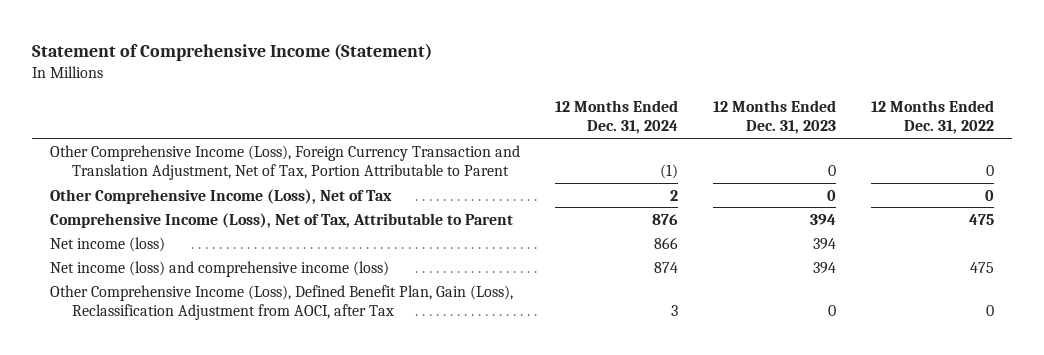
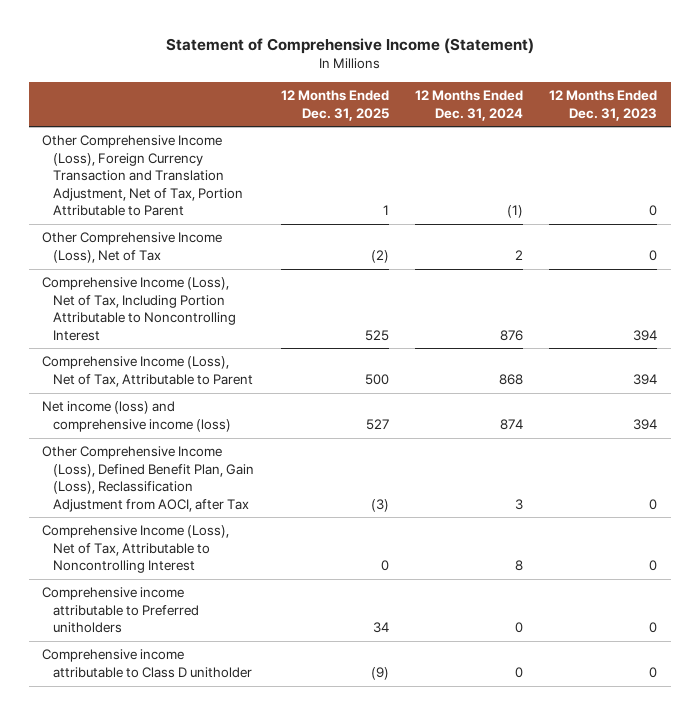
[871,99,995,135] 12 Months Ended Dec. 31, 2022 -> none
none -> [280,90,389,121] 12 Months Ended Dec. 31, 2025
[49,236,165,252] Net income (loss) -> none
none -> [42,277,237,341] Comprehensive Income (Loss), Net of Tax, Including Portion Attributable to Noncontrolling Interest
[652,213,679,225] 876 -> [499,373,524,385] 868
none -> [42,525,230,574] Comprehensive Income (Loss), Net of Tax, Attributable to Noncontrolling Interest
none -> [42,587,200,634] Comprehensive income attributable to Preferred unitholders
none -> [42,649,253,678] Comprehensive income attributable to Class D unitholder

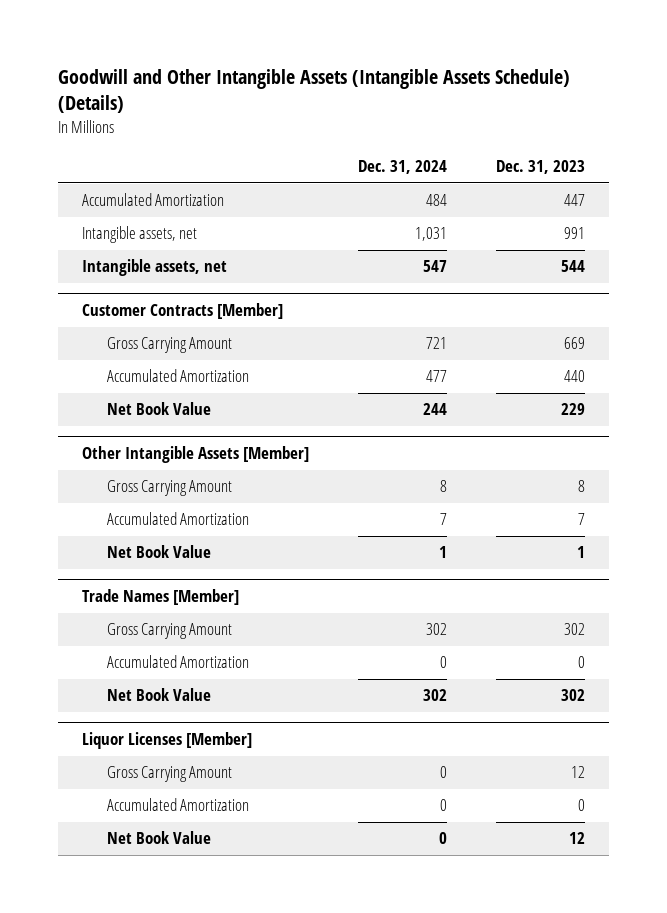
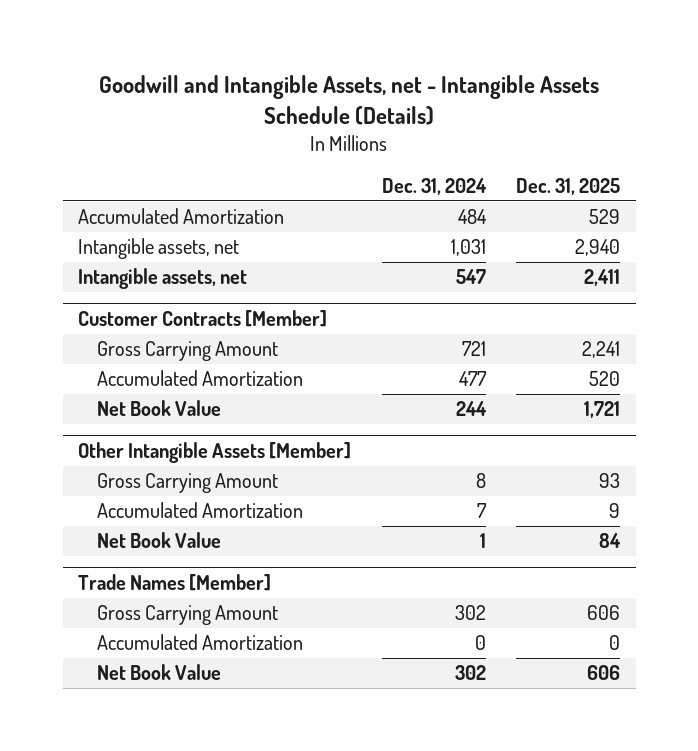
[57,68,570,114] Goodwill and Other Intangible Assets (Intangible Assets Schedule) (Details) -> [99,75,600,126] Goodwill and Intangible Assets, net - Intangible Assets Schedule (Details)
[496,160,586,175] Dec. 31, 2023 -> none
none -> [516,177,621,195] Dec. 31, 2025
[82,732,253,750] Liquor Licenses [Member] -> none
[106,766,232,783] Gross Carrying Amount -> none
[106,798,249,812] Accumulated Amortization -> none
[106,831,211,845] Net Book Value -> none

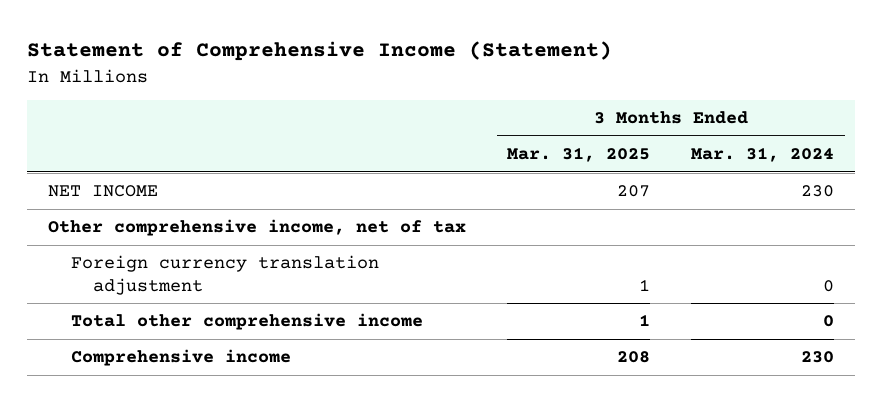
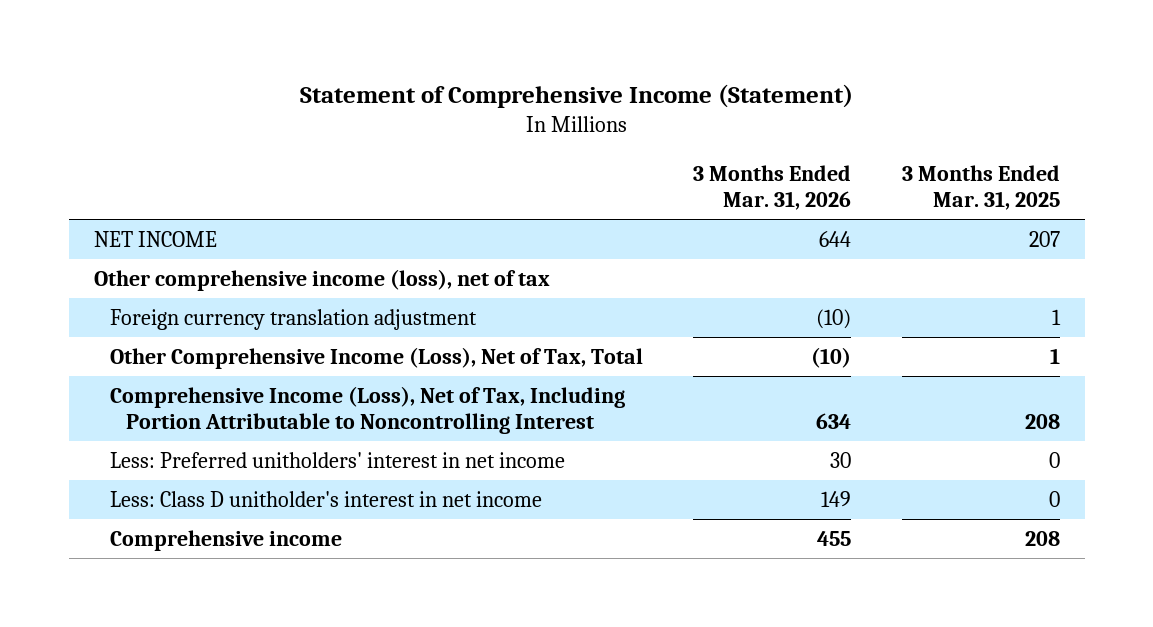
[691,147,835,163] Mar. 31, 2024 -> none
none -> [693,164,852,211] 3 Months Ended Mar. 31, 2026
[48,219,467,237] Other comprehensive income, net of tax -> [93,268,550,291] Other comprehensive income (loss), net of tax
[70,313,423,331] Total other comprehensive income -> [109,346,643,369] Other Comprehensive Income (Loss), Net of Tax, Total
none -> [109,385,625,435] Comprehensive Income (Loss), Net of Tax, Including Portion Attributable to Noncontrolling Interest
none -> [109,451,565,468] Less: Preferred unitholders' interest in net income
none -> [109,490,542,507] Less: Class D unitholder's interest in net income

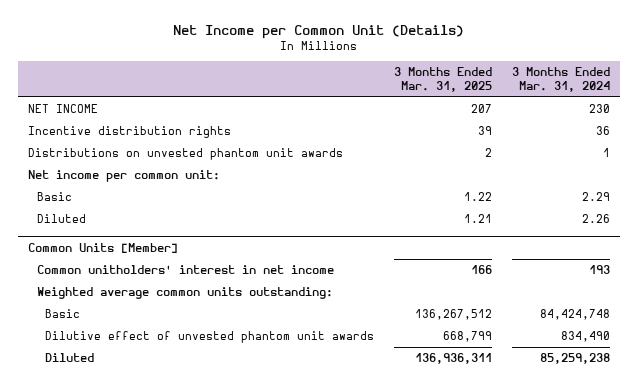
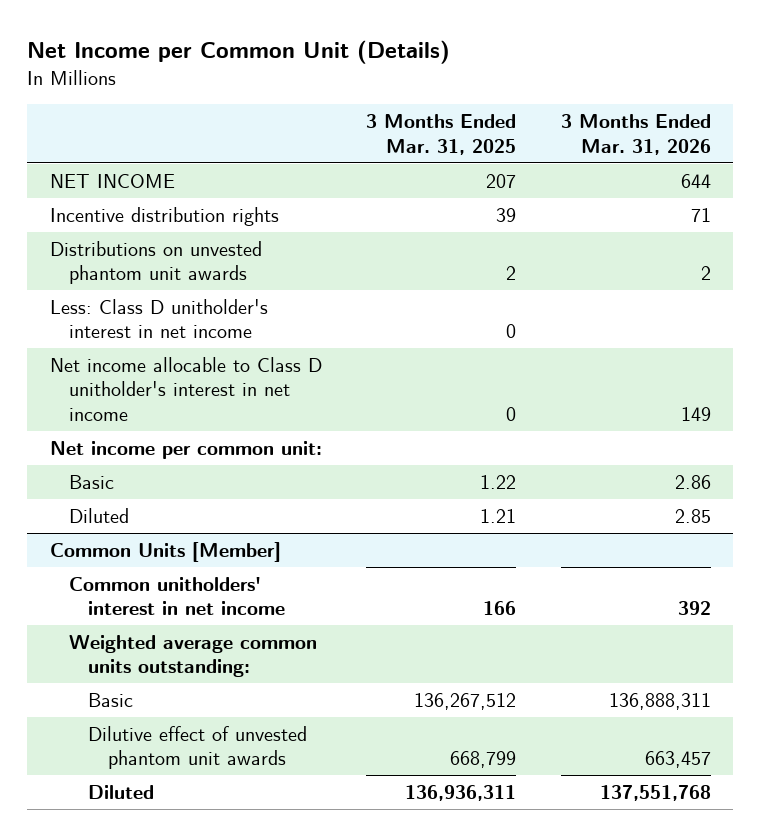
[512,67,611,92] 3 Months Ended Mar. 31, 2024 -> none
none -> [560,114,711,155] 3 Months Ended Mar. 31, 2026
none -> [49,298,268,339] Less: Class D unitholder's interest in net income
none -> [49,356,322,421] Net income allocable to Class D unitholder's interest in net income

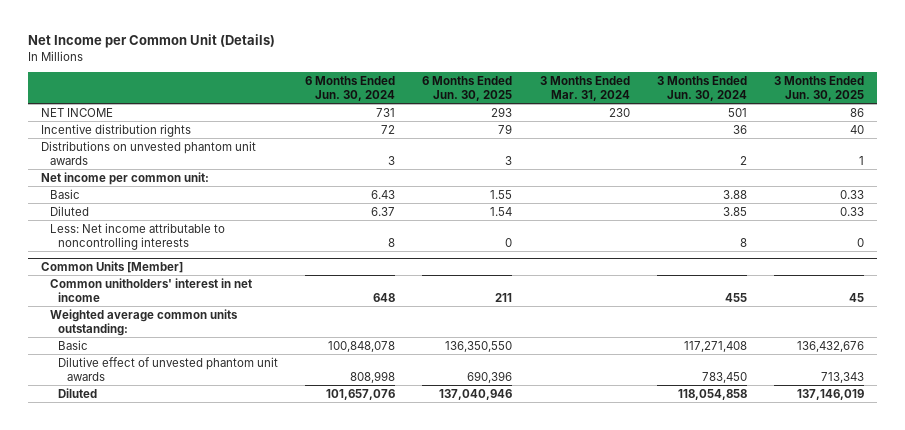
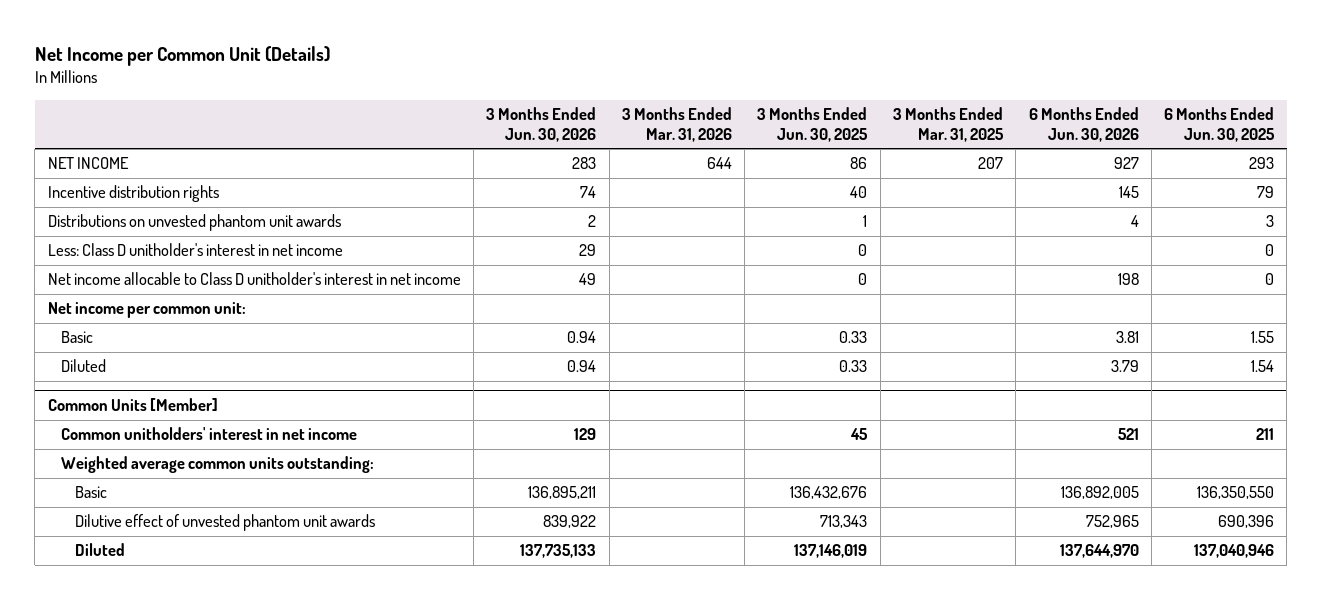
[305,75,396,101] 6 Months Ended Jun. 30, 2024 -> none
[539,75,630,101] 3 Months Ended Mar. 31, 2024 -> none
[656,75,747,101] 3 Months Ended Jun. 30, 2024 -> none
none -> [486,107,597,143] 3 Months Ended Jun. 30, 2026
none -> [621,107,732,143] 3 Months Ended Mar. 31, 2026
none -> [892,107,1004,143] 3 Months Ended Mar. 31, 2025
none -> [1028,107,1139,143] 6 Months Ended Jun. 30, 2026
none -> [47,243,343,257] Less: Class D unitholder's interest in net income
none -> [47,272,461,286] Net income allocable to Class D unitholder's interest in net income
[49,222,225,250] Less: Net income attributable to noncontrolling interests -> none

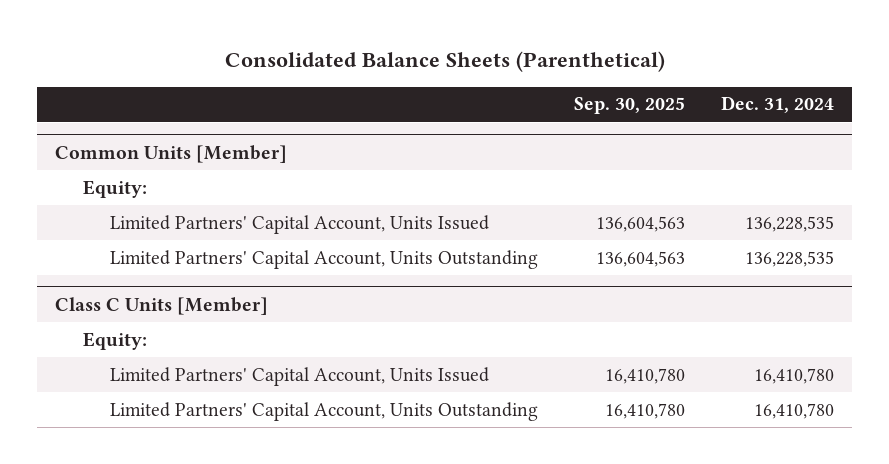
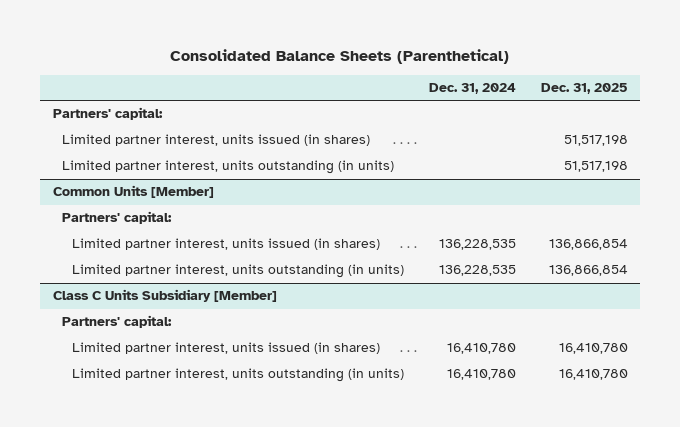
[574,97,686,115] Sep. 30, 2025 -> none
none -> [540,83,628,95] Dec. 31, 2025
none -> [52,107,163,121] Partners' capital:
none -> [62,134,371,147] Limited partner interest, units issued (in shares)
none -> [62,160,395,175] Limited partner interest, units outstanding (in units)
[82,179,147,198] Equity: -> [62,211,173,225] Partners' capital:
[110,214,490,234] Limited Partners' Capital Account, Units Issued -> [72,238,381,251] Limited partner interest, units issued (in shares)
[110,249,539,269] Limited Partners' Capital Account, Units Outstanding -> [72,264,405,279] Limited partner interest, units outstanding (in units)
[55,296,269,315] Class C Units [Member] -> [52,289,277,303] Class C Units Subsidiary [Member]
[82,331,147,350] Equity: -> [62,315,173,329] Partners' capital:
[110,366,490,386] Limited Partners' Capital Account, Units Issued -> [72,342,381,355] Limited partner interest, units issued (in shares)
[110,401,539,421] Limited Partners' Capital Account, Units Outstanding -> [72,368,405,383] Limited partner interest, units outstanding (in units)

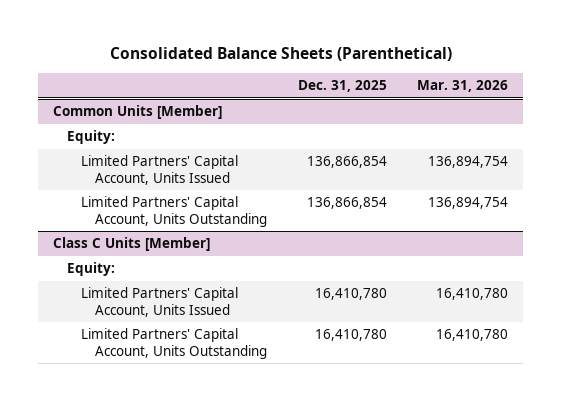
[428,83,516,95] Dec. 31, 2024 -> none
none -> [417,80,509,93] Mar. 31, 2026
[52,107,163,121] Partners' capital: -> none
[62,134,371,147] Limited partner interest, units issued (in shares) -> none
[62,160,395,175] Limited partner interest, units outstanding (in units) -> none
[62,211,173,225] Partners' capital: -> [67,130,116,145] Equity:
[72,238,381,251] Limited partner interest, units issued (in shares) -> [81,155,239,185] Limited Partners' Capital Account, Units Issued
[72,264,405,279] Limited partner interest, units outstanding (in units) -> [81,196,268,227] Limited Partners' Capital Account, Units Outstanding
[52,289,277,303] Class C Units Subsidiary [Member] -> [53,237,211,252] Class C Units [Member]
[62,315,173,329] Partners' capital: -> [67,262,116,277] Equity:
[72,342,381,355] Limited partner interest, units issued (in shares) -> [81,287,239,317] Limited Partners' Capital Account, Units Issued
[72,368,405,383] Limited partner interest, units outstanding (in units) -> [81,328,268,359] Limited Partners' Capital Account, Units Outstanding

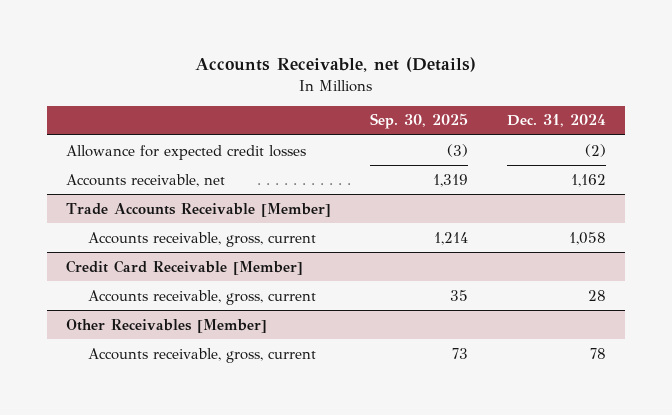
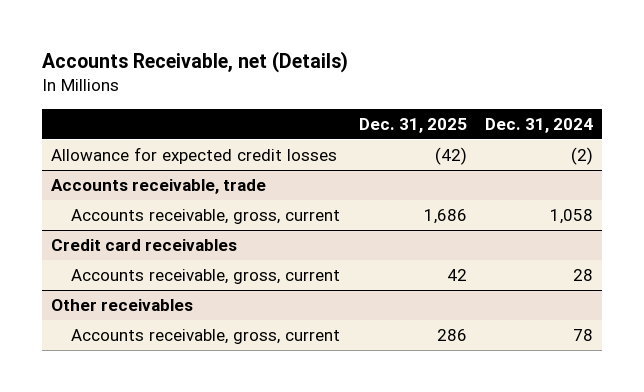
[369,113,468,130] Sep. 30, 2025 -> none
none -> [358,117,467,133] Dec. 31, 2025
[66,173,226,187] Accounts receivable, net -> none
[66,202,332,217] Trade Accounts Receivable [Member] -> [50,179,266,195] Accounts receivable, trade
[66,259,304,275] Credit Card Receivable [Member] -> [50,239,237,252] Credit card receivables
[66,318,268,333] Other Receivables [Member] -> [50,299,193,312] Other receivables

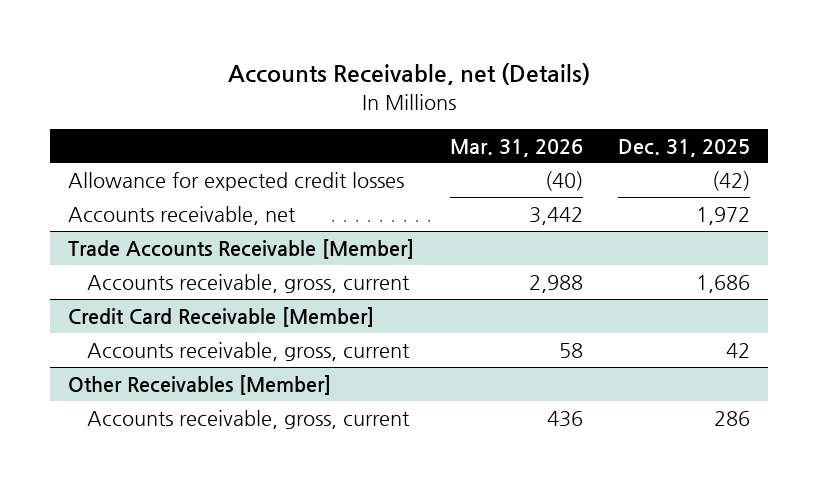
[484,117,593,133] Dec. 31, 2024 -> none
none -> [449,138,583,157] Mar. 31, 2026
none -> [68,205,297,225] Accounts receivable, net
[50,179,266,195] Accounts receivable, trade -> [68,238,415,259] Trade Accounts Receivable [Member]
[50,239,237,252] Credit card receivables -> [68,306,375,327] Credit Card Receivable [Member]
[50,299,193,312] Other receivables -> [68,374,332,395] Other Receivables [Member]

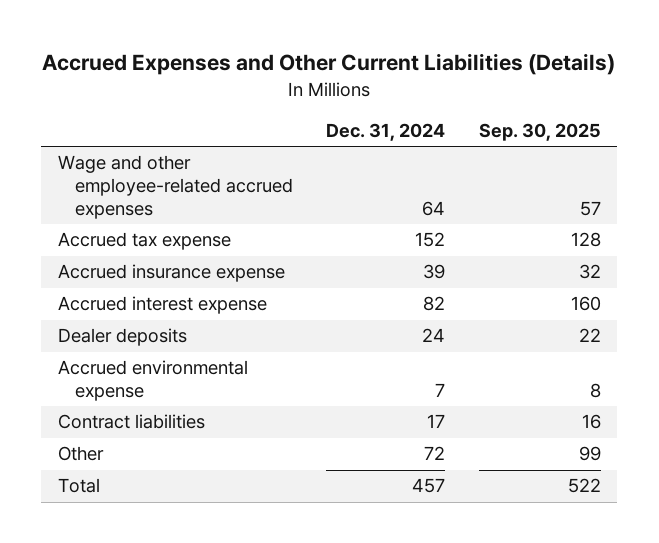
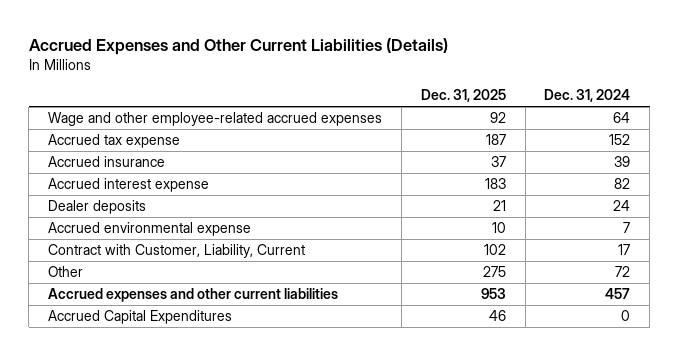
[478,122,601,141] Sep. 30, 2025 -> none
none -> [420,89,506,103] Dec. 31, 2025
[58,264,286,283] Accrued insurance expense -> [47,156,165,168] Accrued insurance
[58,414,206,430] Contract liabilities -> none
none -> [47,244,305,259] Contract with Customer, Liability, Current
[58,478,101,494] Total -> [47,288,338,303] Accrued expenses and other current liabilities
none -> [47,310,232,325] Accrued Capital Expenditures

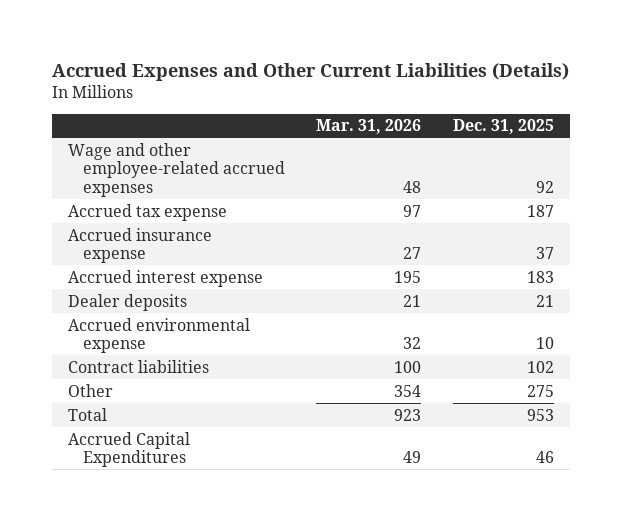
[544,89,631,103] Dec. 31, 2024 -> none
none -> [316,119,422,135] Mar. 31, 2026
[47,156,165,168] Accrued insurance -> [67,227,212,264] Accrued insurance expense
[47,244,305,259] Contract with Customer, Liability, Current -> none
none -> [67,359,209,373] Contract liabilities
[47,288,338,303] Accrued expenses and other current liabilities -> [67,407,107,421] Total

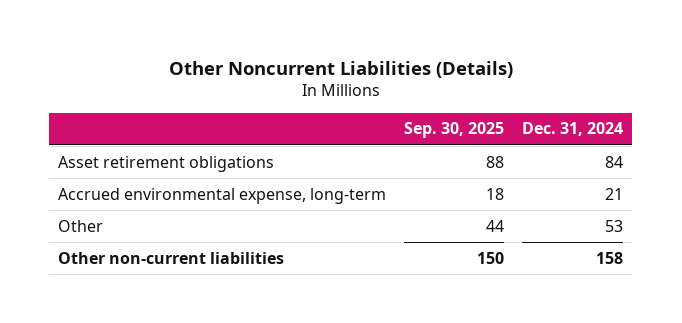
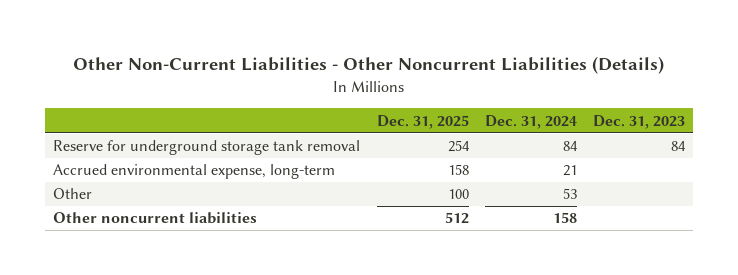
[168,60,513,78] Other Noncurrent Liabilities (Details) -> [73,56,665,75] Other Non-Current Liabilities - Other Noncurrent Liabilities (Details)
[404,122,505,139] Sep. 30, 2025 -> none
none -> [376,114,469,129] Dec. 31, 2025
none -> [593,114,686,129] Dec. 31, 2023
[58,155,275,172] Asset retirement obligations -> [53,140,361,156] Reserve for underground storage tank removal
[58,251,285,264] Other non-current liabilities -> [53,212,258,225] Other noncurrent liabilities

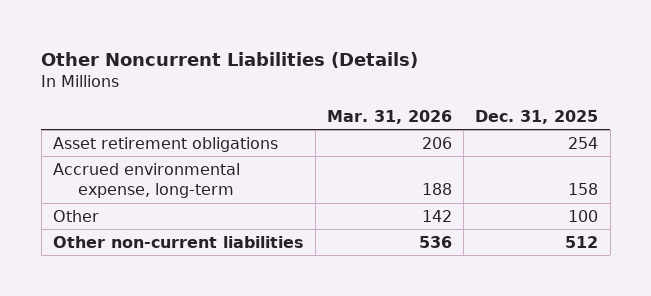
[73,56,665,75] Other Non-Current Liabilities - Other Noncurrent Liabilities (Details) -> [41,51,419,68] Other Noncurrent Liabilities (Details)
[484,114,577,129] Dec. 31, 2024 -> none
[593,114,686,129] Dec. 31, 2023 -> none
none -> [327,109,453,124] Mar. 31, 2026
[53,140,361,156] Reserve for underground storage tank removal -> [52,136,278,152] Asset retirement obligations
[53,212,258,225] Other noncurrent liabilities -> [52,235,304,248] Other non-current liabilities

